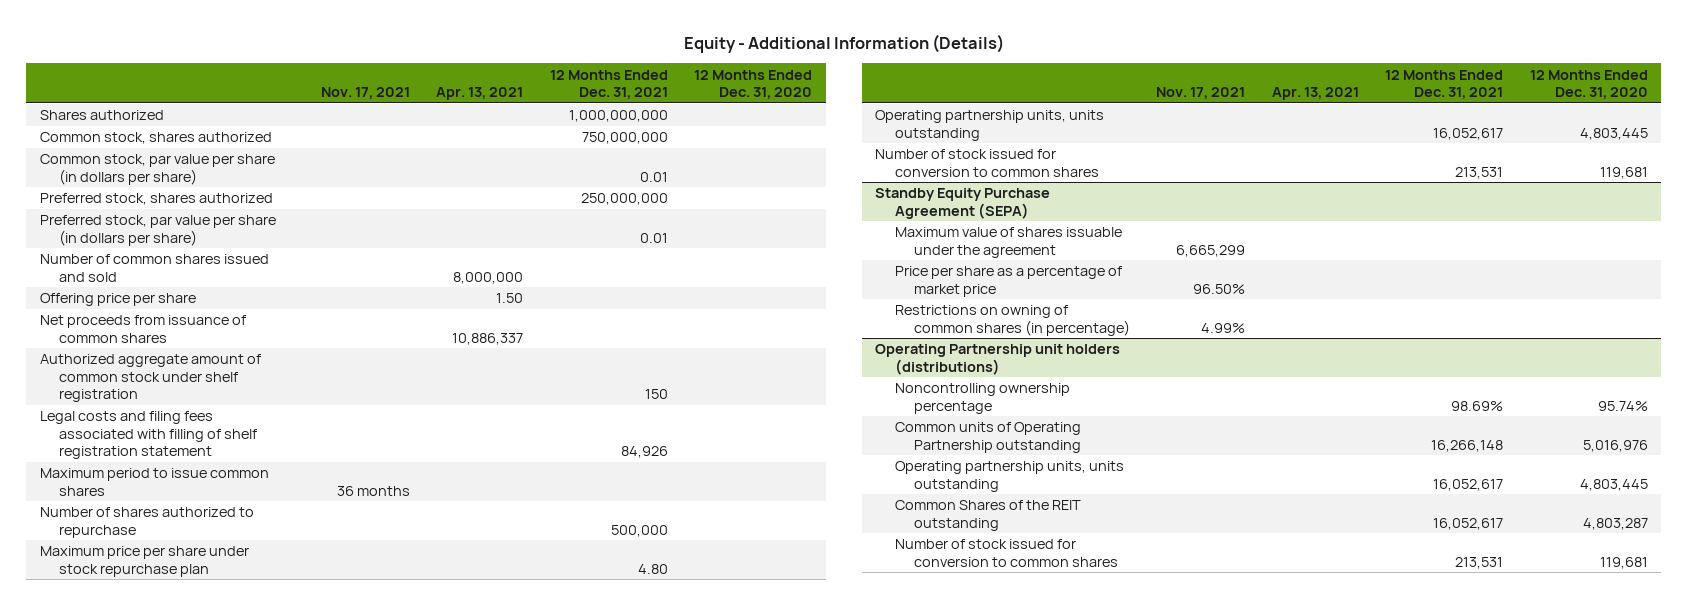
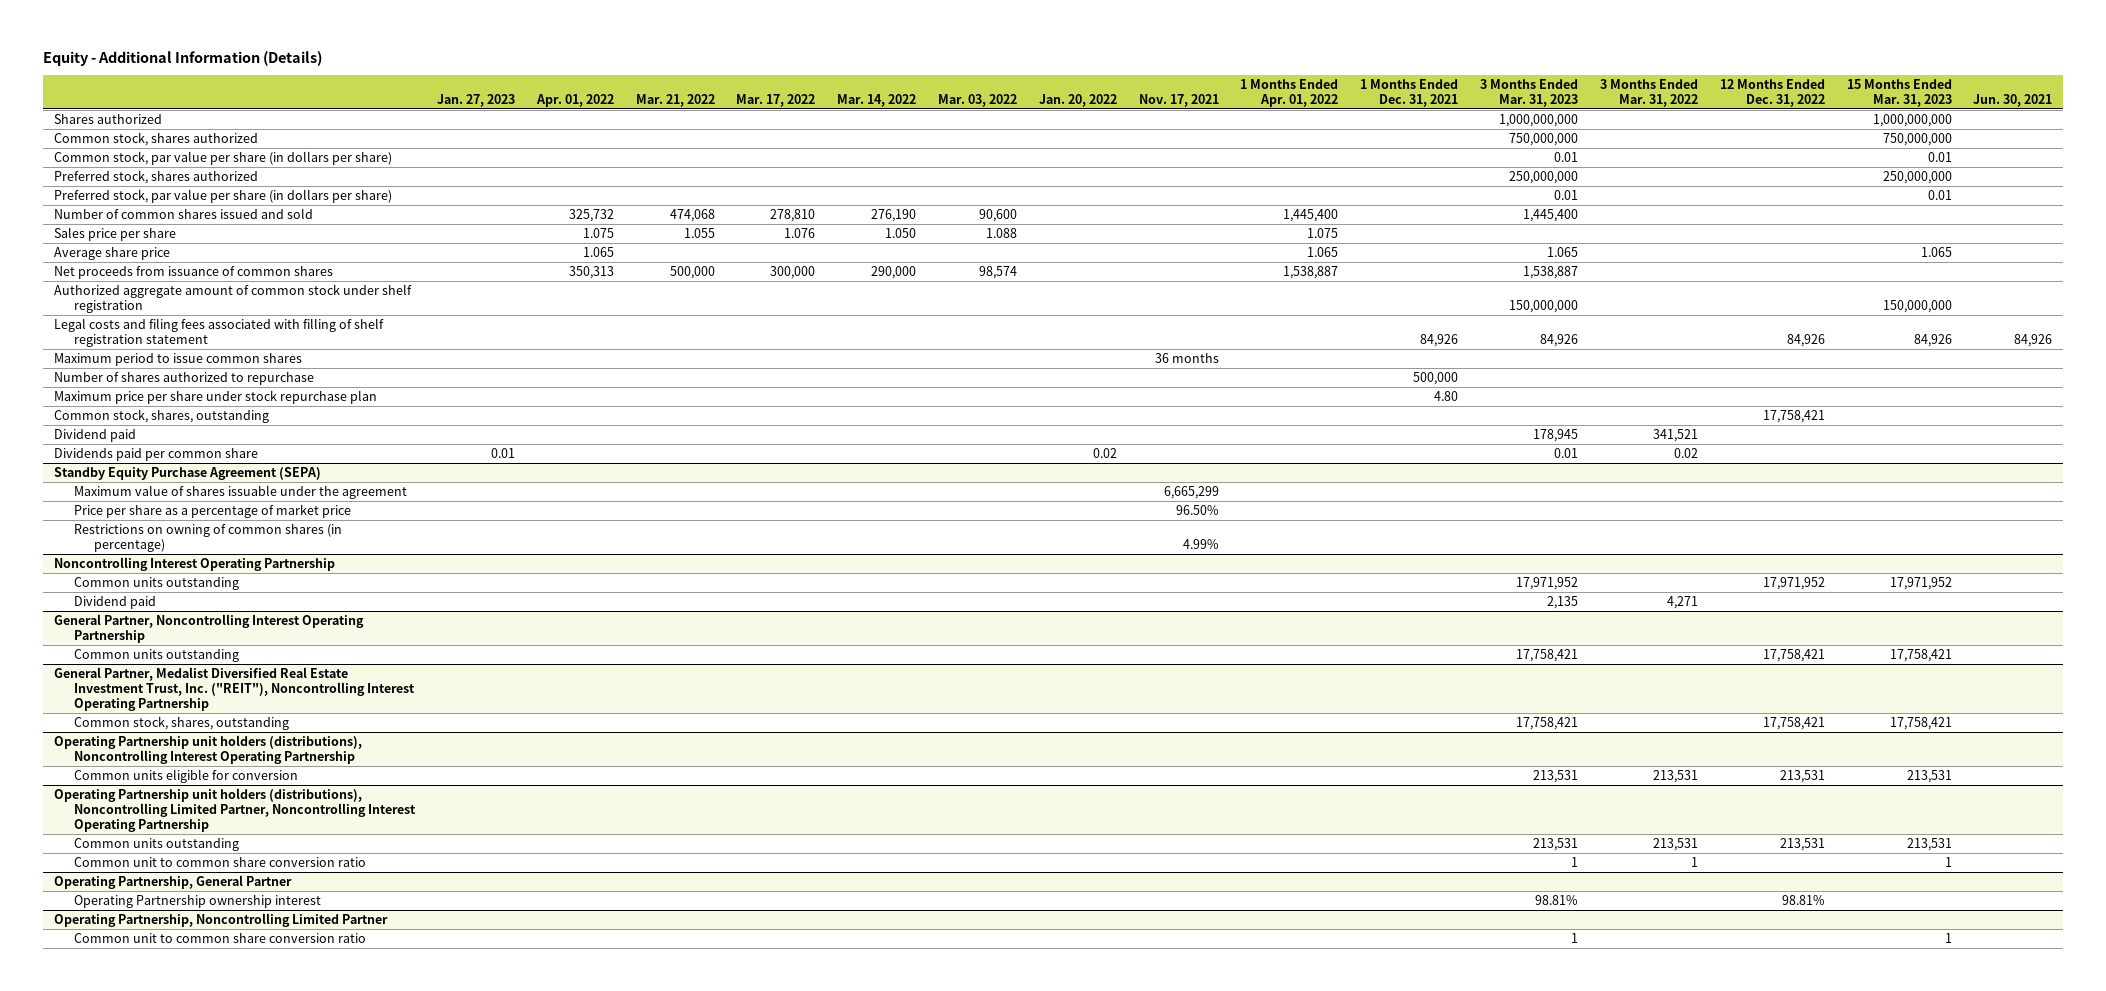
[436,87,524,101] Apr. 13, 2021 -> none
[549,69,668,100] 12 Months Ended Dec. 31, 2021 -> none
[694,69,813,100] 12 Months Ended Dec. 31, 2020 -> none
none -> [436,94,515,108] Jan. 27, 2023
none -> [535,94,614,108] Apr. 01, 2022
none -> [635,94,715,108] Mar. 21, 2022
none -> [736,94,816,108] Mar. 17, 2022
none -> [837,94,917,108] Mar. 14, 2022
none -> [937,94,1017,108] Mar. 03, 2022
none -> [1038,94,1117,108] Jan. 20, 2022
none -> [1240,79,1339,108] 1 Months Ended Apr. 01, 2022
none -> [1360,79,1459,108] 1 Months Ended Dec. 31, 2021
none -> [1480,79,1579,108] 3 Months Ended Mar. 31, 2023
none -> [1599,79,1698,108] 3 Months Ended Mar. 31, 2022
none -> [1719,79,1825,108] 12 Months Ended Dec. 31, 2022
none -> [1846,79,1952,108] 15 Months Ended Mar. 31, 2023
none -> [1973,94,2053,108] Jun. 30, 2021
[39,293,196,307] Offering price per share -> [53,226,176,241] Sales price per share
none -> [53,246,170,260] Average share price
[875,149,1099,177] Number of stock issued for conversion to common shares -> none
[875,110,1105,141] Operating partnership units, units outstanding -> [53,408,269,423] Common stock, shares, outstanding
none -> [53,428,136,442] Dividend paid
none -> [53,447,258,461] Dividends paid per common share
[894,383,1070,414] Noncontrolling ownership percentage -> none
[894,422,1081,453] Common units of Operating Partnership outstanding -> none
[894,461,1124,492] Operating partnership units, units outstanding -> none
[894,500,1081,531] Common Shares of the REIT outstanding -> none
[894,539,1118,567] Number of stock issued for conversion to common shares -> none
none -> [53,556,335,571] Noncontrolling Interest Operating Partnership
none -> [74,576,240,590] Common units outstanding
none -> [74,595,157,609] Dividend paid
none -> [53,613,364,643] General Partner, Noncontrolling Interest Operating Partnership
none -> [74,648,240,662] Common units outstanding
none -> [53,666,416,711] General Partner, Medalist Diversified Real Estate Investment Trust, Inc. ("REIT"), Noncontrolling Interest Operating Partnership
none -> [74,715,290,730] Common stock, shares, outstanding
[875,344,1121,375] Operating Partnership unit holders (distributions) -> [53,734,362,764] Operating Partnership unit holders (distributions), Noncontrolling Interest Operating Partnership
none -> [74,768,299,783] Common units eligible for conversion
none -> [53,787,417,832] Operating Partnership unit holders (distributions), Noncontrolling Limited Partner, Noncontrolling Interest Operating Partnership
none -> [74,837,240,851] Common units outstanding
none -> [74,856,367,867] Common unit to common share conversion ratio
none -> [53,874,292,889] Operating Partnership, General Partner
none -> [74,894,322,908] Operating Partnership ownership interest
none -> [53,912,388,927] Operating Partnership, Noncontrolling Limited Partner
none -> [74,932,367,943] Common unit to common share conversion ratio

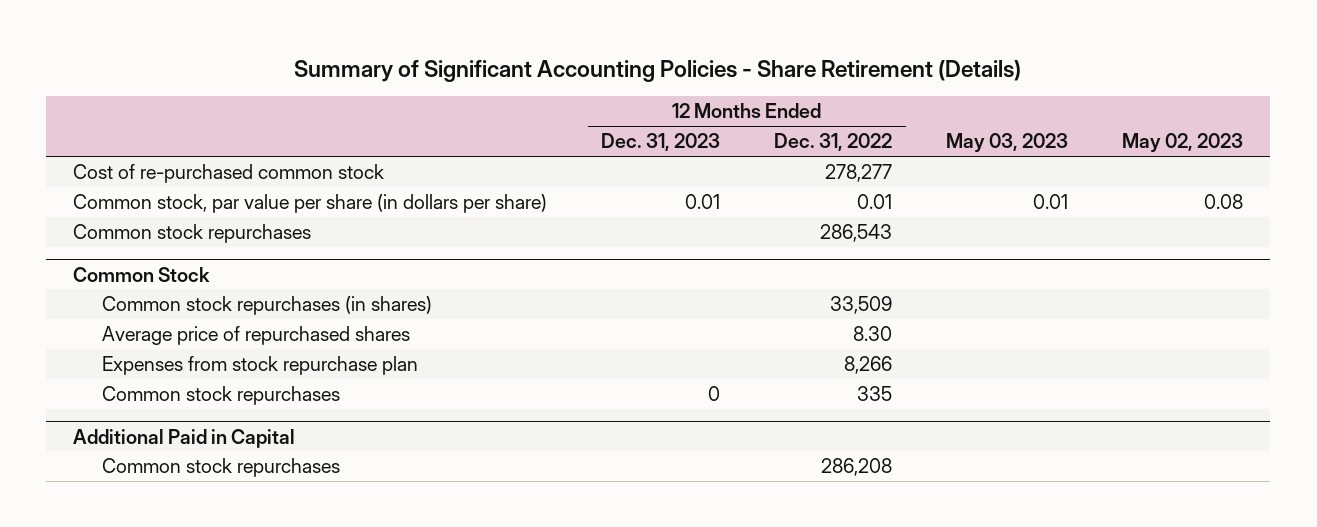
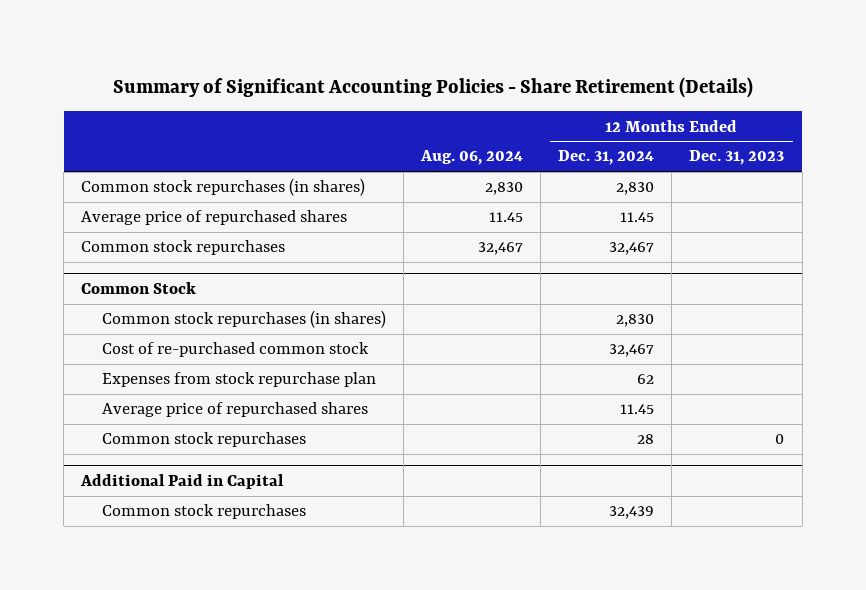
[774,133,893,152] Dec. 31, 2022 -> none
[946,133,1069,153] May 03, 2023 -> none
[1122,133,1244,153] May 02, 2023 -> none
none -> [420,150,524,166] Aug. 06, 2024
none -> [558,150,655,166] Dec. 31, 2024
[73,164,385,184] Cost of re-purchased common stock -> none
[73,194,548,214] Common stock, par value per share (in dollars per share) -> none
none -> [81,178,366,197] Common stock repurchases (in shares)
none -> [81,210,348,226] Average price of repurchased shares
none -> [102,342,370,358] Cost of re-purchased common stock
[102,326,411,346] Average price of repurchased shares -> [102,402,369,418] Average price of repurchased shares

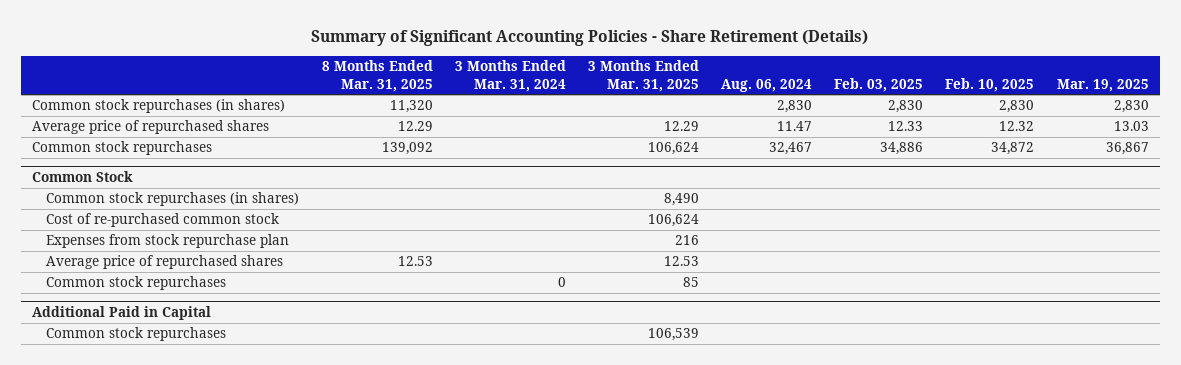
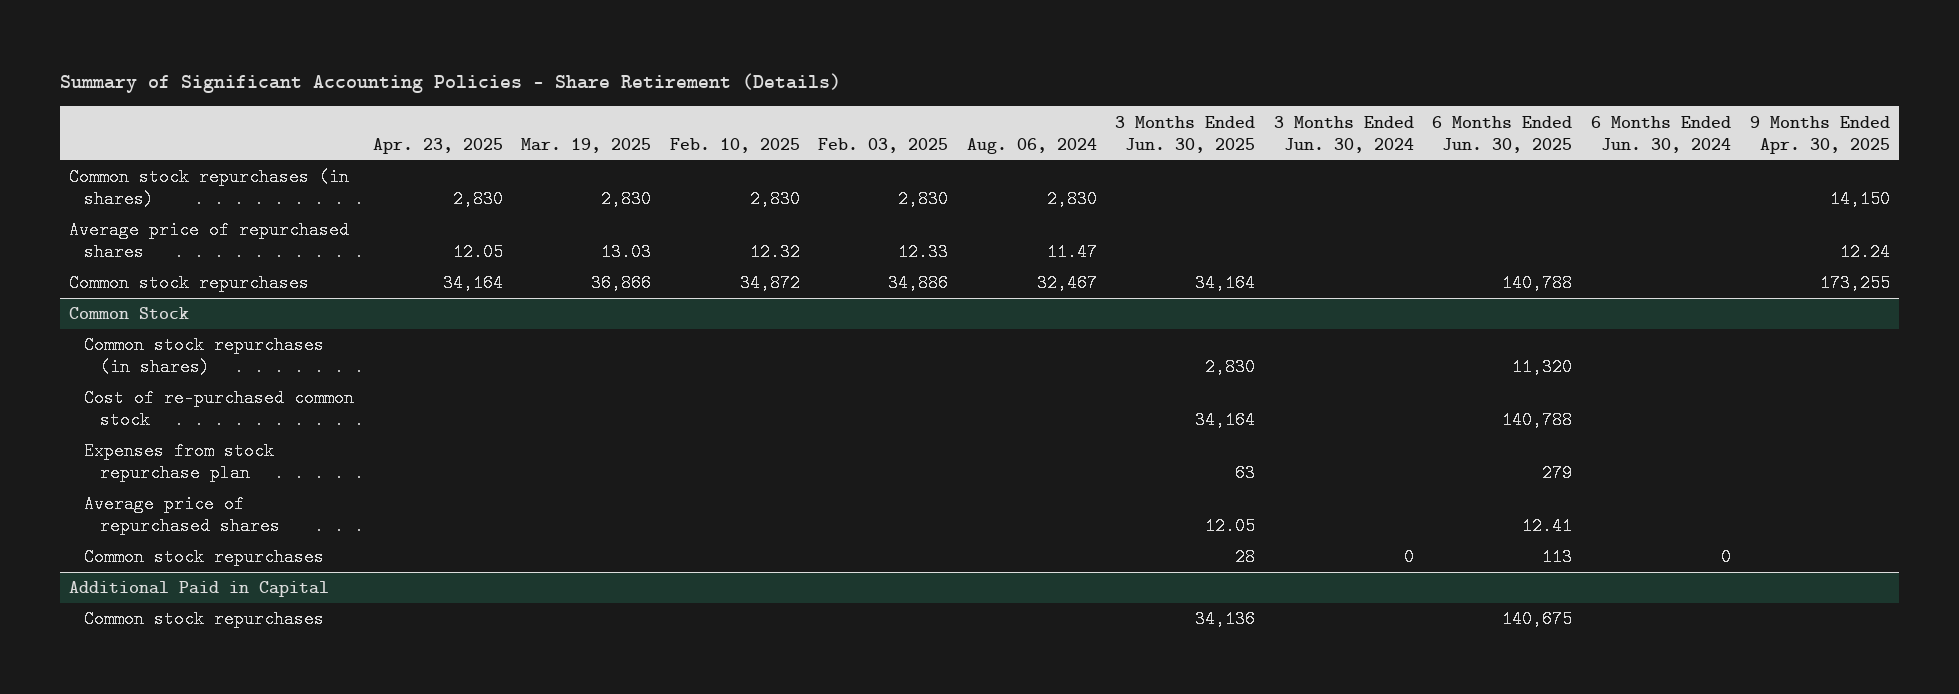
[321,60,433,92] 8 Months Ended Mar. 31, 2025 -> none
[454,60,566,92] 3 Months Ended Mar. 31, 2024 -> none
[587,60,699,92] 3 Months Ended Mar. 31, 2025 -> none
none -> [372,137,503,154] Apr. 23, 2025
none -> [1115,115,1256,153] 3 Months Ended Jun. 30, 2025
none -> [1273,115,1414,153] 3 Months Ended Jun. 30, 2024
none -> [1432,115,1573,153] 6 Months Ended Jun. 30, 2025
none -> [1591,115,1732,153] 6 Months Ended Jun. 30, 2024
none -> [1749,115,1890,154] 9 Months Ended Apr. 30, 2025
[1105,142,1149,156] 36,867 -> [591,274,652,293] 36,866

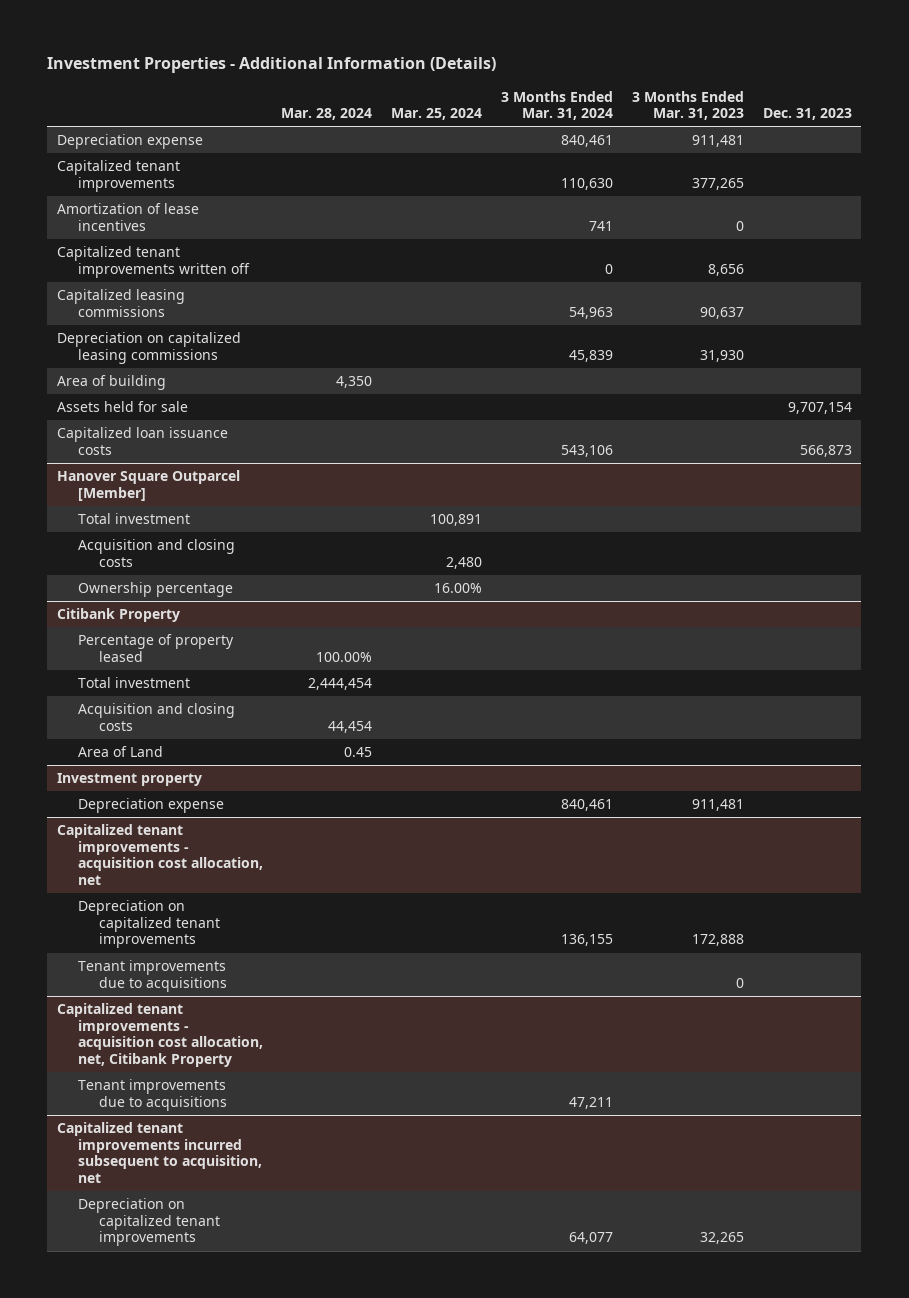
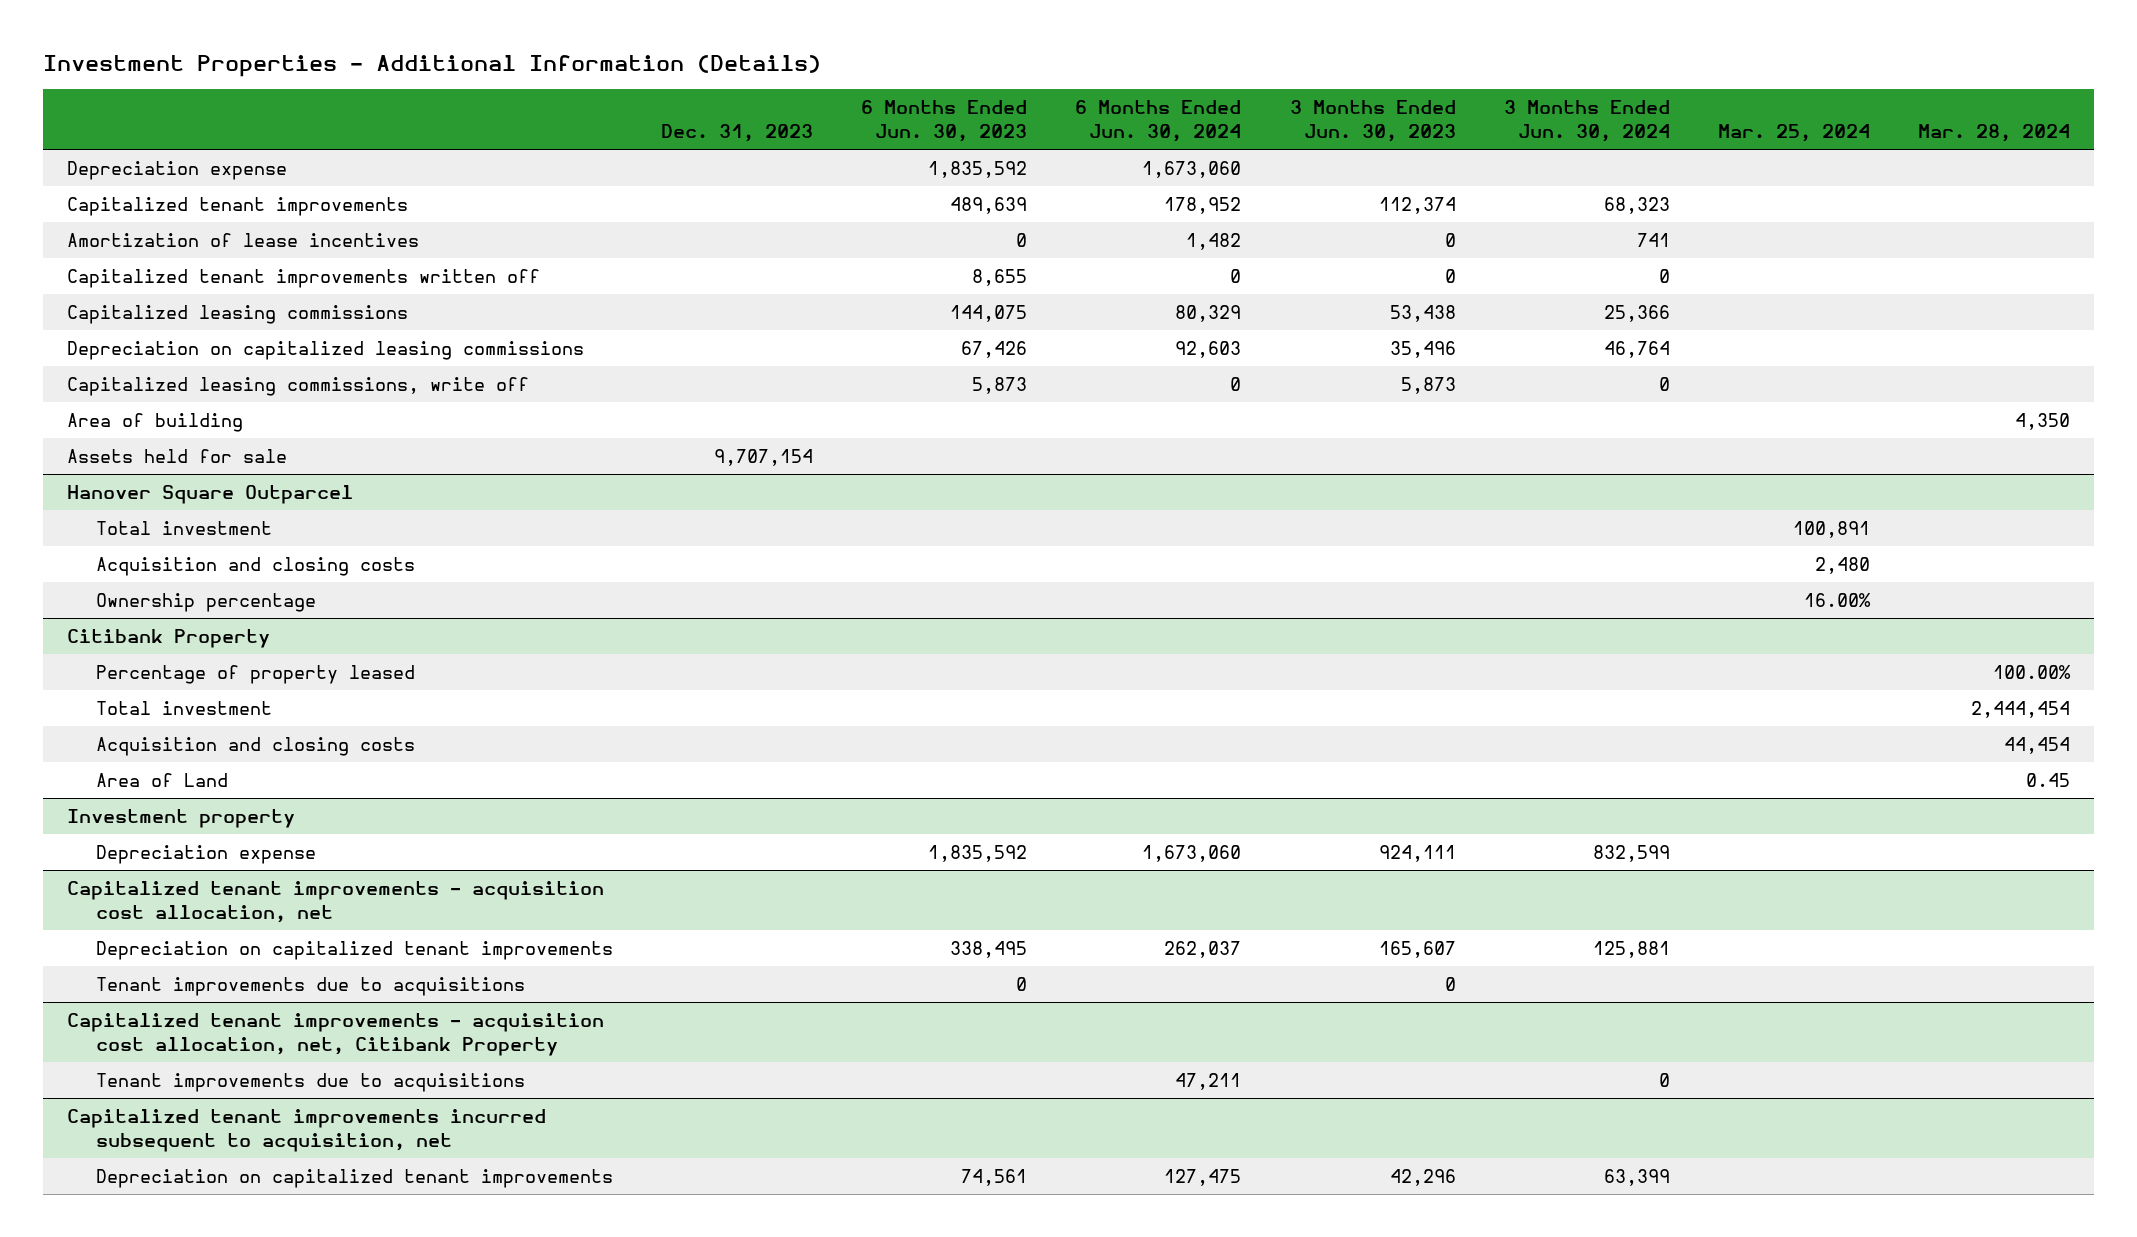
[501,90,614,121] 3 Months Ended Mar. 31, 2024 -> none
[631,90,744,121] 3 Months Ended Mar. 31, 2023 -> none
none -> [861,100,1028,142] 6 Months Ended Jun. 30, 2023
none -> [1075,100,1242,142] 6 Months Ended Jun. 30, 2024
none -> [1289,100,1456,142] 3 Months Ended Jun. 30, 2023
none -> [1503,100,1670,142] 3 Months Ended Jun. 30, 2024
none -> [66,376,529,396] Capitalized leasing commissions, write off
[56,427,228,455] Capitalized loan issuance costs -> none
[56,470,240,501] Hanover Square Outparcel [Member] -> [66,484,353,504] Hanover Square Outparcel

